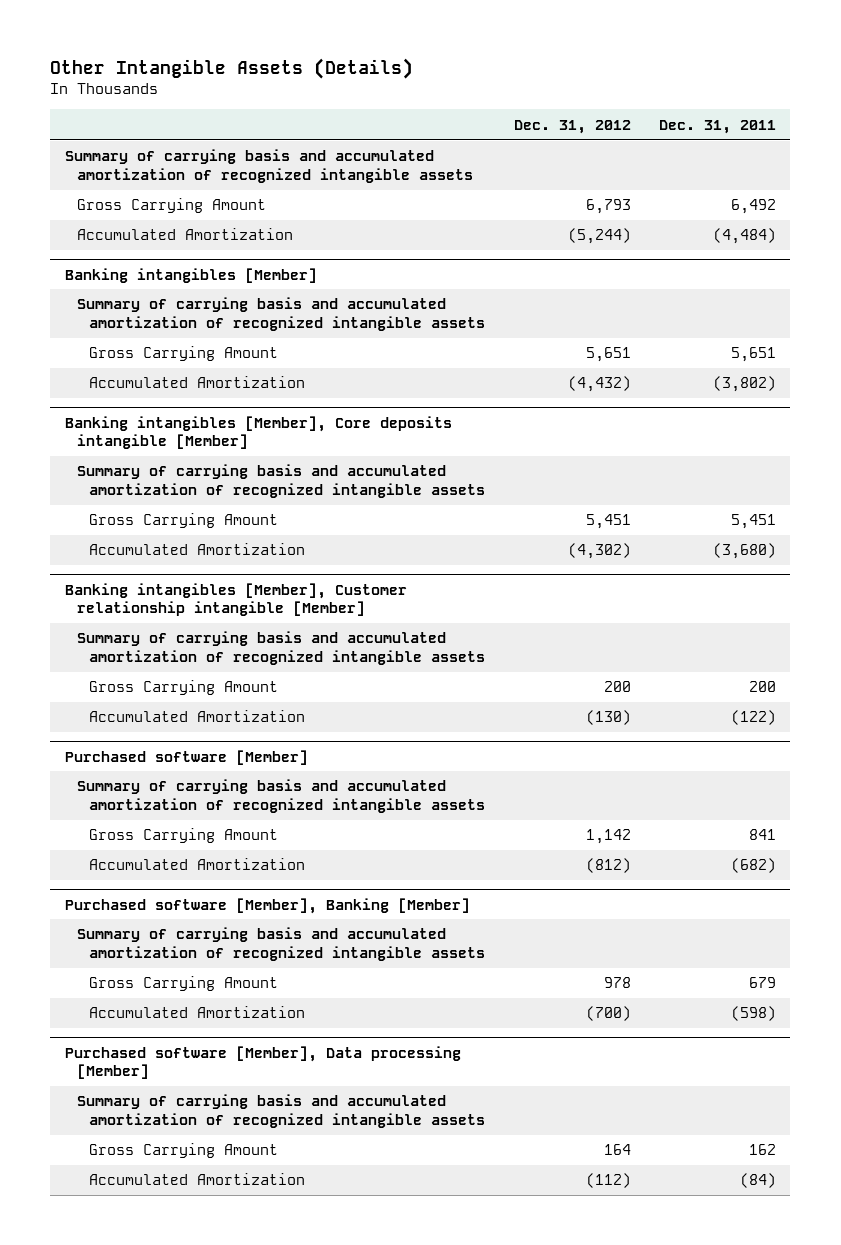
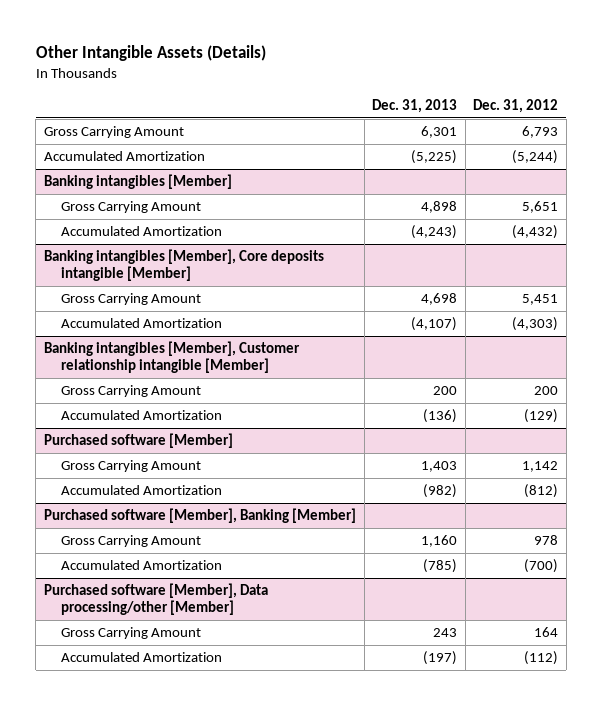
[659,119,777,134] Dec. 31, 2011 -> none
none -> [372,98,458,113] Dec. 31, 2013
[64,149,473,183] Summary of carrying basis and accumulated amortization of recognized intangible assets -> none
[76,297,486,331] Summary of carrying basis and accumulated amortization of recognized intangible assets -> none
[76,464,486,498] Summary of carrying basis and accumulated amortization of recognized intangible assets -> none
[567,543,631,560] (4,302) -> [512,317,559,332] (4,303)
[76,631,486,665] Summary of carrying basis and accumulated amortization of recognized intangible assets -> none
[585,710,631,726] (130) -> [524,409,559,424] (129)
[76,779,486,813] Summary of carrying basis and accumulated amortization of recognized intangible assets -> none
[76,927,486,961] Summary of carrying basis and accumulated amortization of recognized intangible assets -> none
[76,1094,486,1128] Summary of carrying basis and accumulated amortization of recognized intangible assets -> none
[64,1045,461,1080] Purchased software [Member], Data processing [Member] -> [43,583,268,616] Purchased software [Member], Data processing/other [Member]

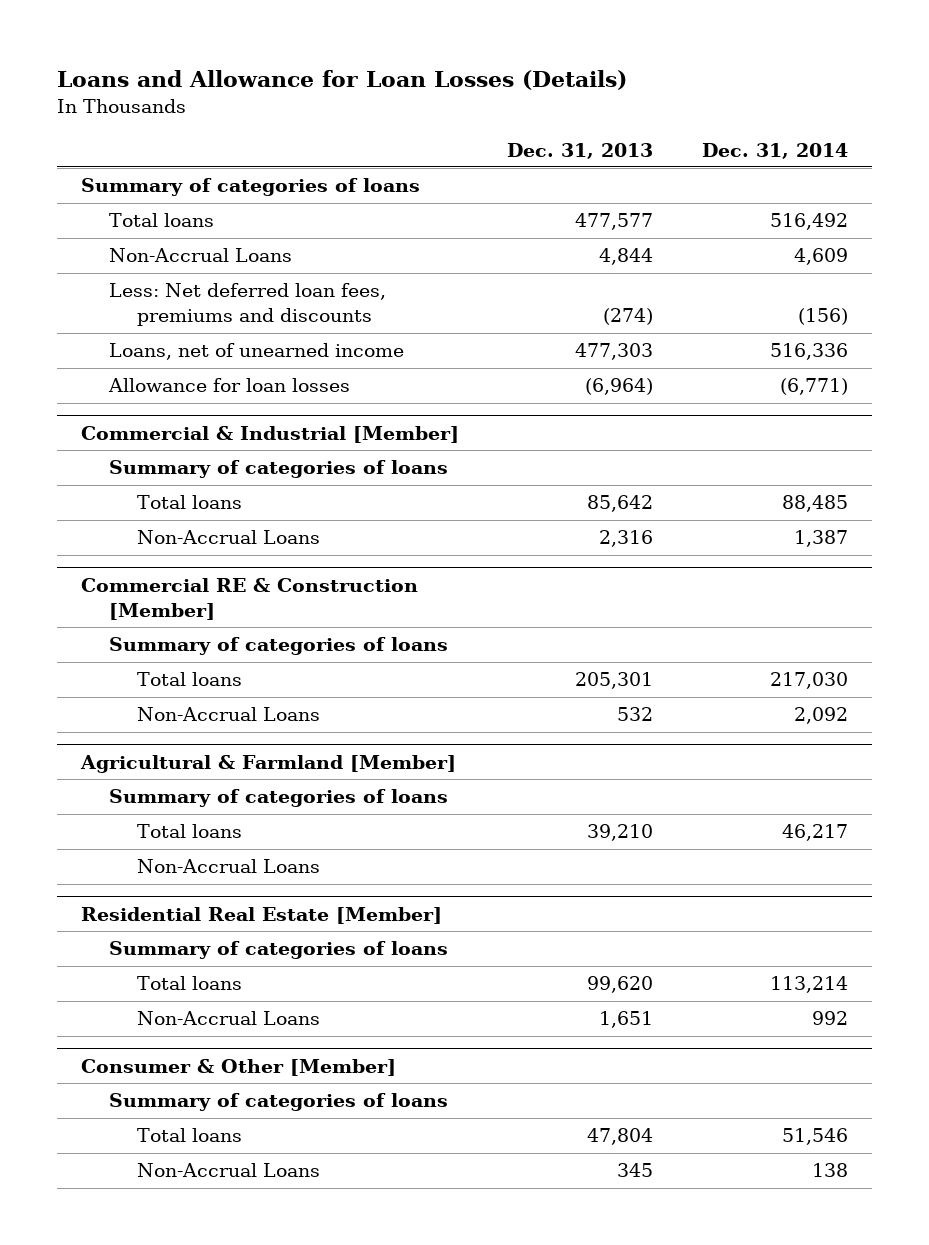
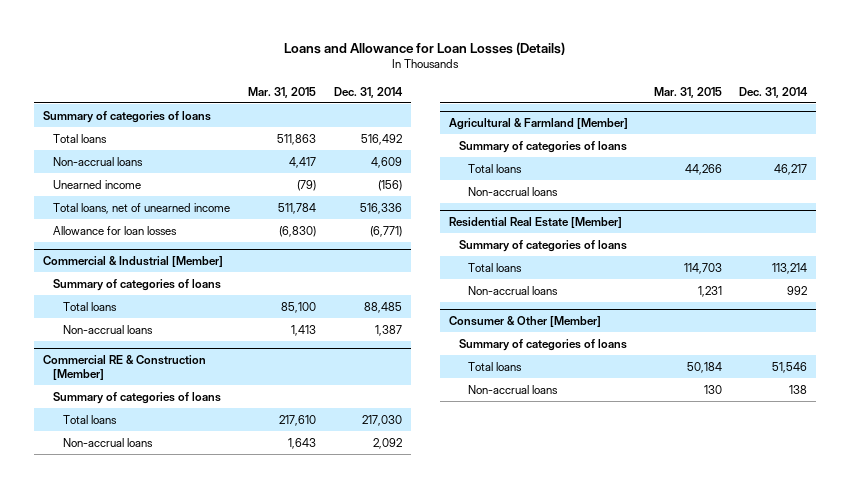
[507,142,654,159] Dec. 31, 2013 -> none
none -> [247,86,316,98] Mar. 31, 2015
[109,248,293,263] Non-Accrual Loans -> [52,156,143,166] Non-accrual loans
[109,283,387,327] Less: Net deferred loan fees, premiums and discounts -> [52,179,141,189] Unearned income
[109,343,405,361] Loans, net of unearned income -> [52,202,230,214] Total loans, net of unearned income
[136,530,320,545] Non-Accrual Loans -> [62,324,153,334] Non-accrual loans
[136,707,320,722] Non-Accrual Loans -> [62,437,153,447] Non-accrual loans
[136,859,320,874] Non-Accrual Loans -> [468,186,559,196] Non-accrual loans
[136,1011,320,1026] Non-Accrual Loans -> [468,285,559,295] Non-accrual loans
[136,1163,320,1178] Non-Accrual Loans -> [468,384,559,394] Non-accrual loans

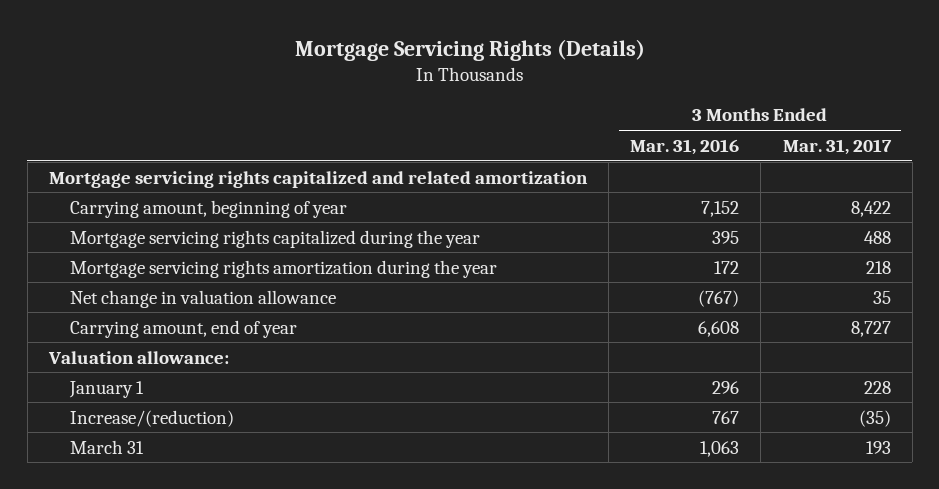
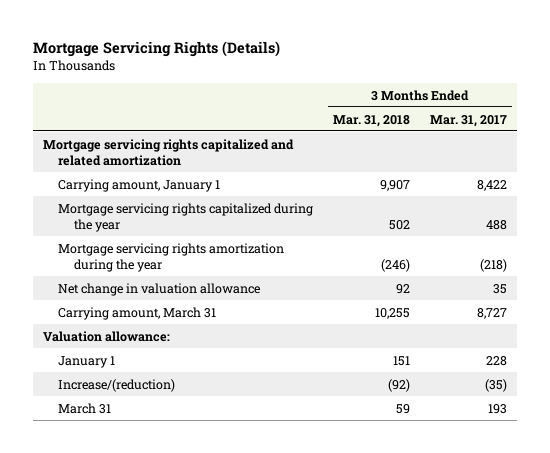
[630,138,740,155] Mar. 31, 2016 -> none
none -> [333,114,411,127] Mar. 31, 2018
[69,199,347,218] Carrying amount, beginning of year -> [58,178,221,192] Carrying amount, January 1
[865,260,891,274] 218 -> [480,259,508,273] (218)
[69,319,297,338] Carrying amount, end of year -> [58,306,217,320] Carrying amount, March 31

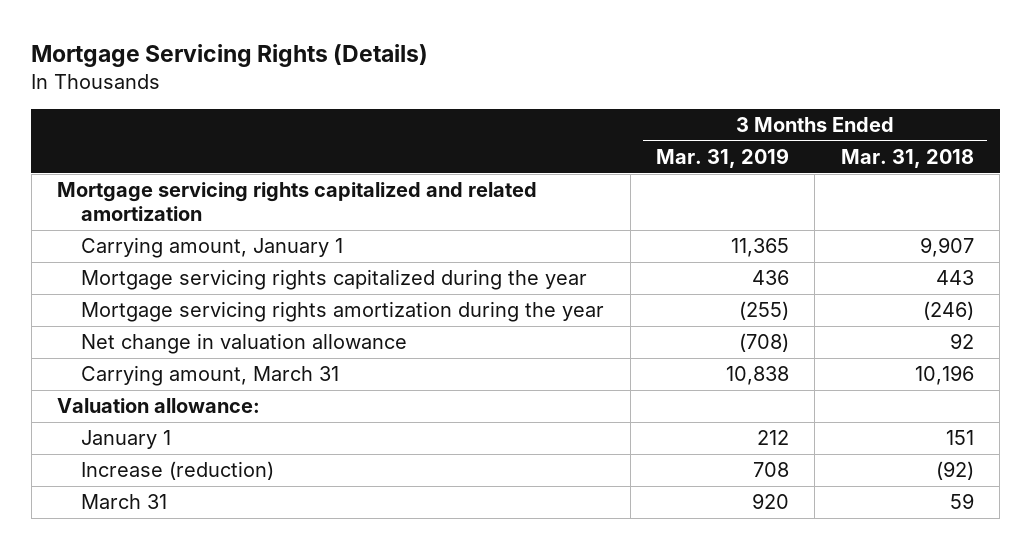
[430,114,508,127] Mar. 31, 2017 -> none
none -> [656,148,790,169] Mar. 31, 2019
[389,220,411,231] 502 -> [935,270,974,286] 443
[375,307,411,319] 10,255 -> [914,365,974,386] 10,196
[58,378,176,392] Increase/(reduction) -> [81,461,275,481] Increase (reduction)

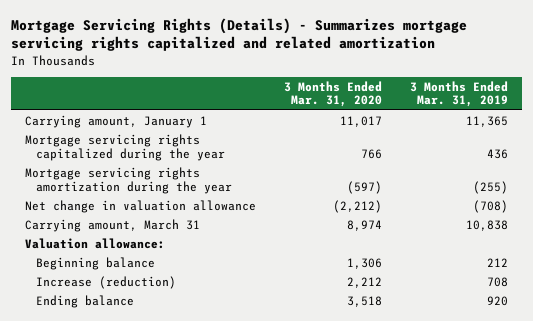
[31,44,429,68] Mortgage Servicing Rights (Details) -> [10,17,467,52] Mortgage Servicing Rights (Details) - Summarizes mortgage servicing rights capitalized and related amortization
[840,149,974,169] Mar. 31, 2018 -> none
none -> [283,80,382,108] 3 Months Ended Mar. 31, 2020
[57,182,538,221] Mortgage servicing rights capitalized and related amortization -> none
[81,430,172,450] January 1 -> [36,256,156,270] Beginning balance
[81,494,168,510] March 31 -> [36,294,135,308] Ending balance

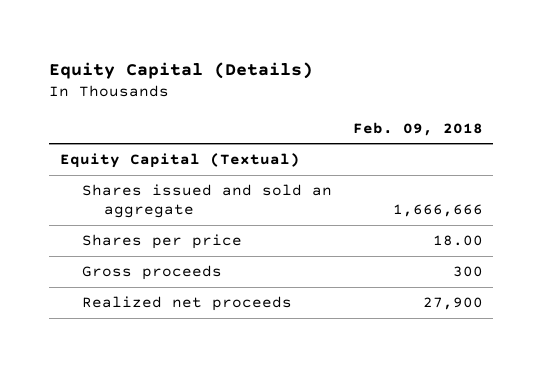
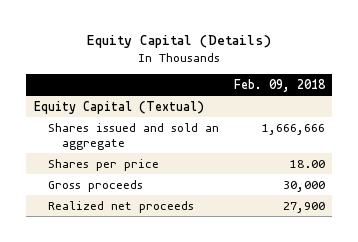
[452,266,483,278] 300 -> [282,180,325,192] 30,000

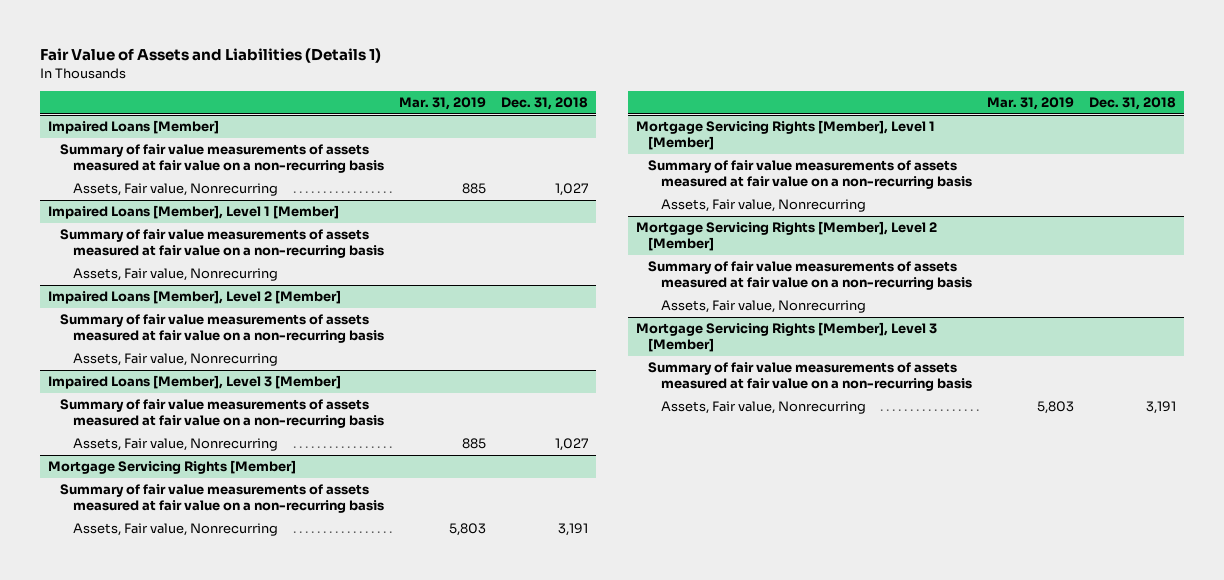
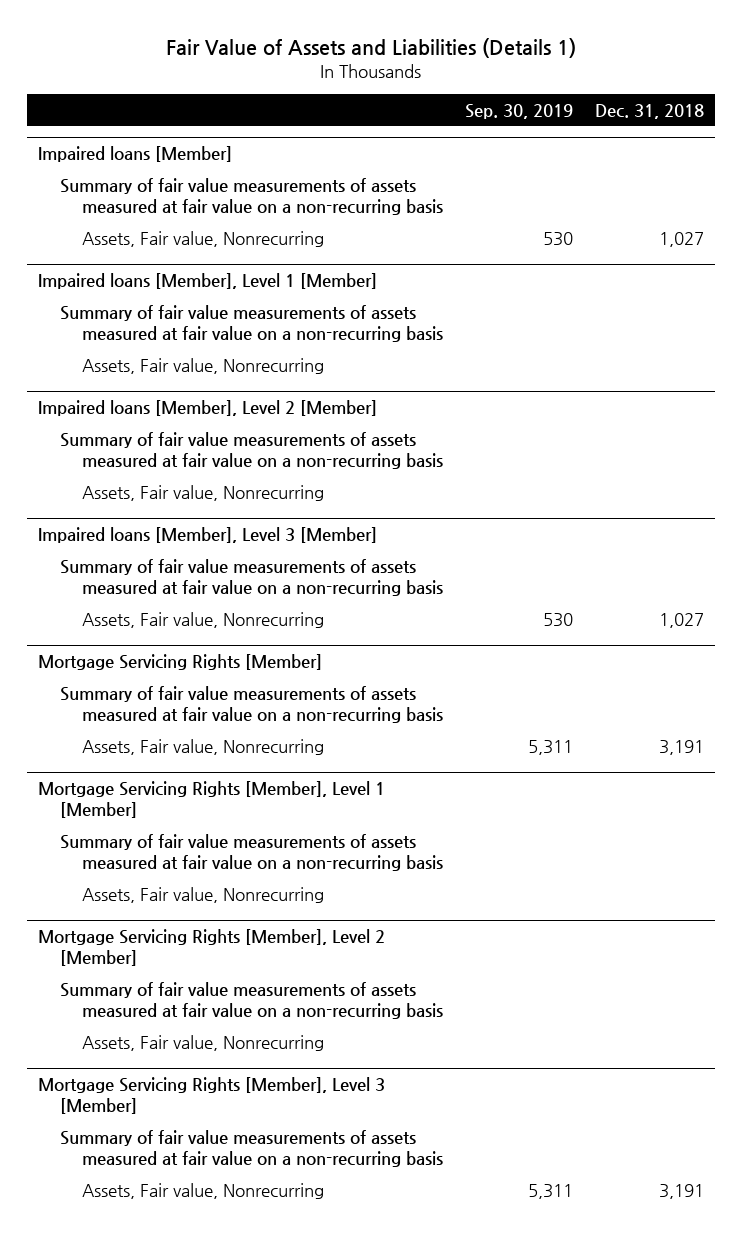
[399,96,487,110] Mar. 31, 2019 -> none
none -> [465,103,574,119] Sep. 30, 2019
[47,120,219,135] Impaired Loans [Member] -> [37,146,232,163] Impaired loans [Member]
[47,205,339,220] Impaired Loans [Member], Level 1 [Member] -> [37,273,377,290] Impaired loans [Member], Level 1 [Member]
[47,290,341,305] Impaired Loans [Member], Level 2 [Member] -> [37,400,377,417] Impaired loans [Member], Level 2 [Member]
[47,375,341,390] Impaired Loans [Member], Level 3 [Member] -> [37,527,377,544] Impaired loans [Member], Level 3 [Member]

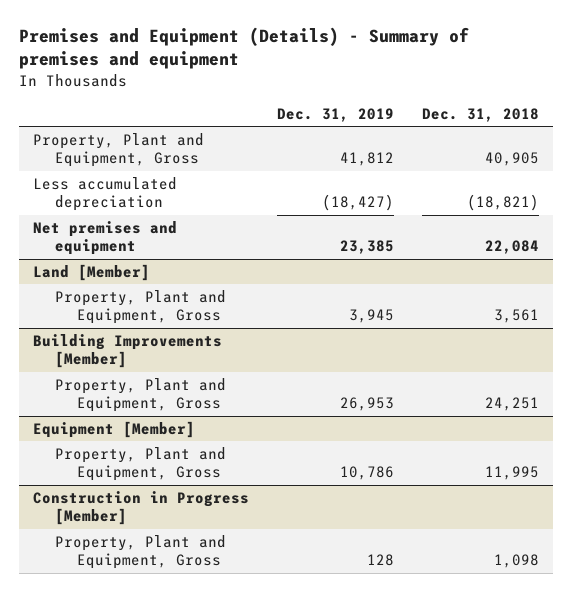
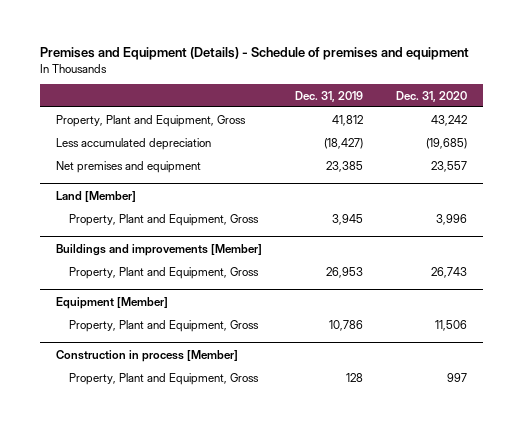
[18,27,469,70] Premises and Equipment (Details) - Summary of premises and equipment -> [39,47,469,61] Premises and Equipment (Details) - Schedule of premises and equipment
[421,107,539,122] Dec. 31, 2018 -> none
none -> [395,90,467,102] Dec. 31, 2020
[32,333,222,369] Building Improvements [Member] -> [56,243,263,256] Buildings and improvements [Member]
[32,490,249,526] Construction in Progress [Member] -> [56,349,239,362] Construction in process [Member]

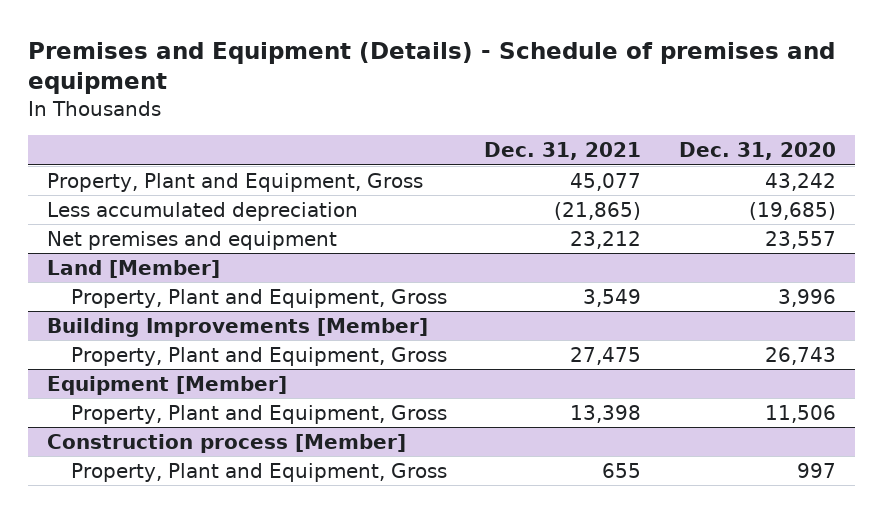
[294,90,363,102] Dec. 31, 2019 -> none
none -> [484,142,642,161] Dec. 31, 2021
[56,243,263,256] Buildings and improvements [Member] -> [47,317,429,337] Building Improvements [Member]
[56,349,239,362] Construction in process [Member] -> [47,433,407,453] Construction process [Member]

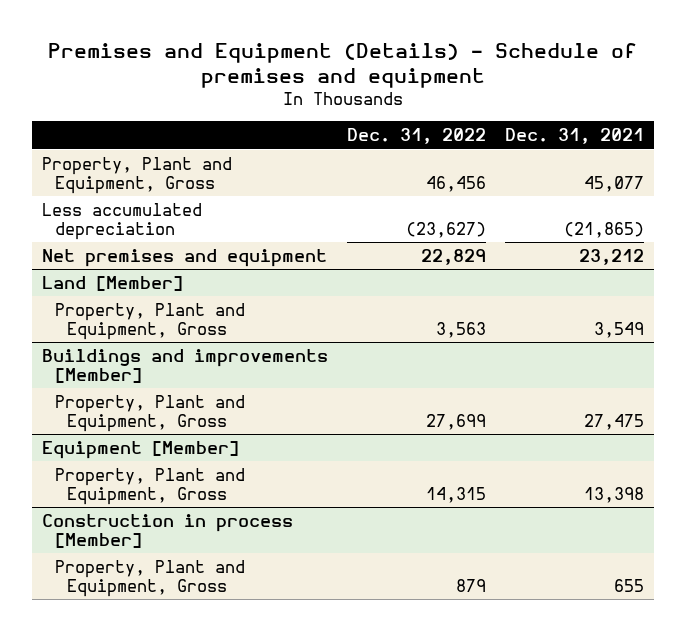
[679,142,837,161] Dec. 31, 2020 -> none
none -> [347,128,487,145] Dec. 31, 2022
[47,317,429,337] Building Improvements [Member] -> [41,348,328,383] Buildings and improvements [Member]
[47,433,407,453] Construction process [Member] -> [41,513,293,548] Construction in process [Member]

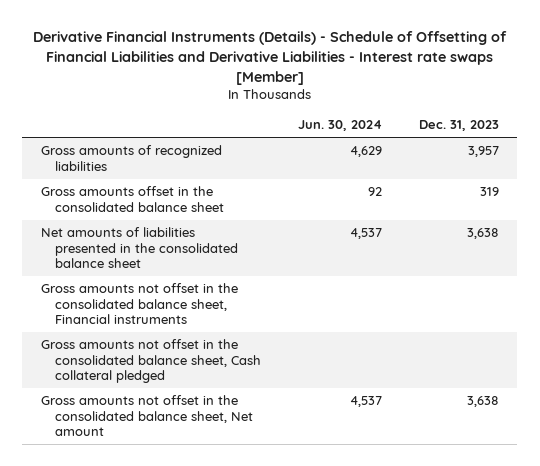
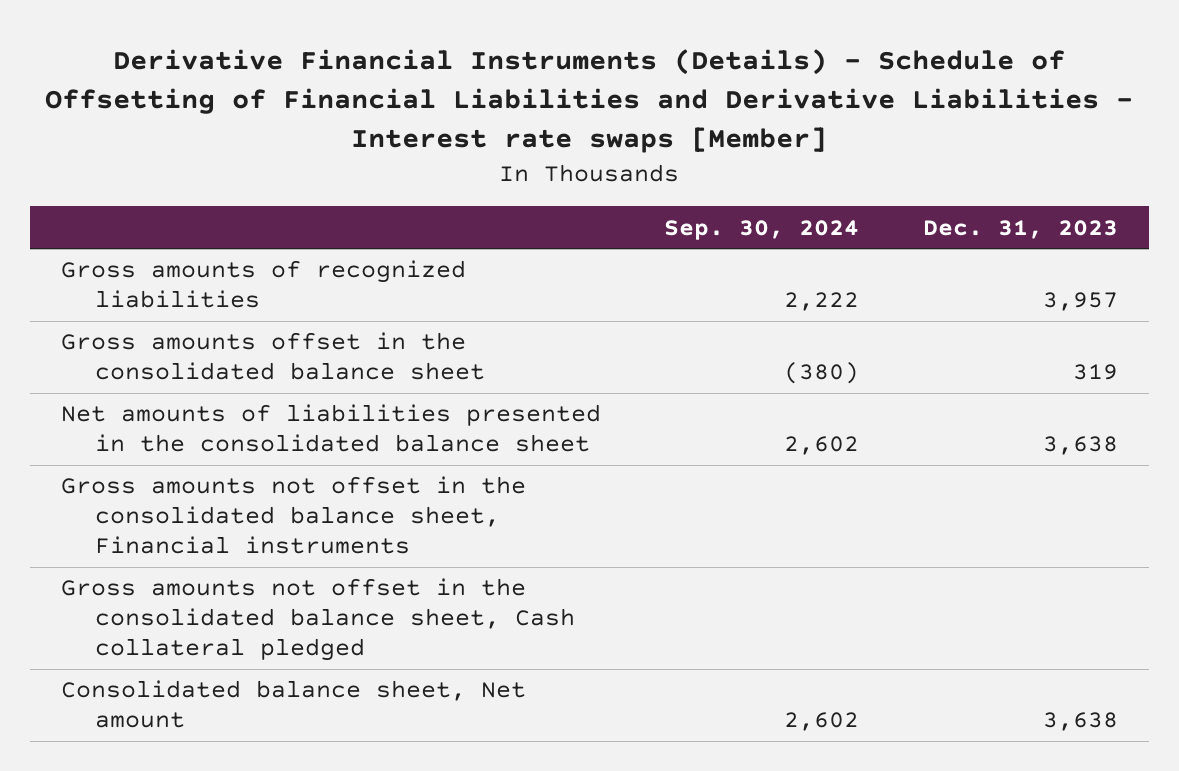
[298,120,383,132] Jun. 30, 2024 -> none
none -> [664,219,860,240] Sep. 30, 2024
[40,395,254,437] Gross amounts not offset in the consolidated balance sheet, Net amount -> [61,680,527,729] Consolidated balance sheet, Net amount

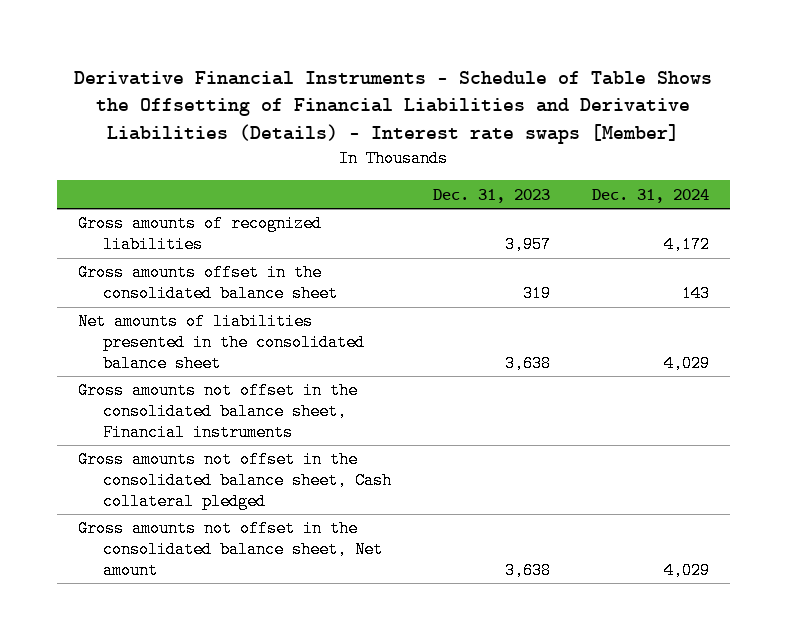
[45,48,1134,154] Derivative Financial Instruments (Details) - Schedule of Offsetting of Financial Liabilities and Derivative Liabilities - Interest rate swaps [Member] -> [74,70,713,144] Derivative Financial Instruments - Schedule of Table Shows the Offsetting of Financial Liabilities and Derivative Liabilities (Details) - Interest rate swaps [Member]
[664,219,860,240] Sep. 30, 2024 -> none
none -> [592,188,710,203] Dec. 31, 2024
[61,680,527,729] Consolidated balance sheet, Net amount -> [77,520,384,579] Gross amounts not offset in the consolidated balance sheet, Net amount

